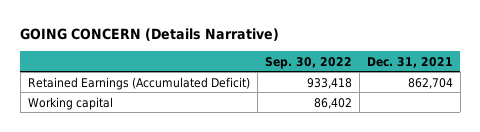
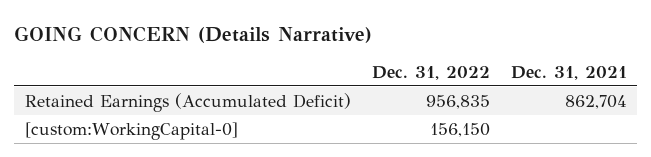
[264,56,352,69] Sep. 30, 2022 -> none
none -> [371,66,490,81] Dec. 31, 2022
[27,96,113,110] Working capital -> [24,121,238,140] [custom:WorkingCapital-0]

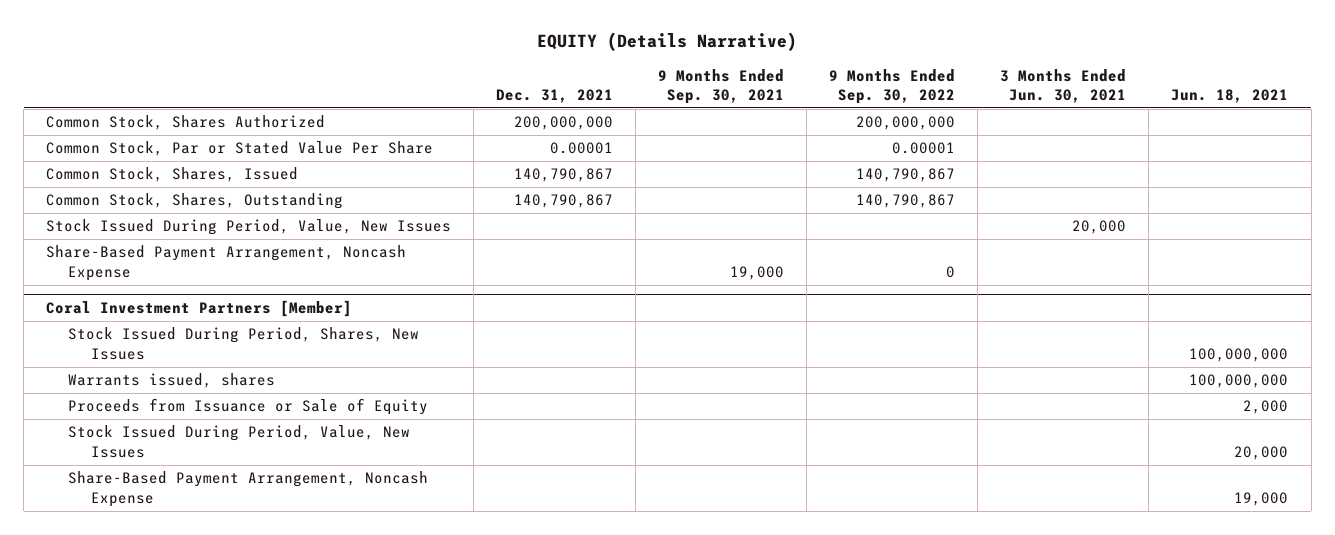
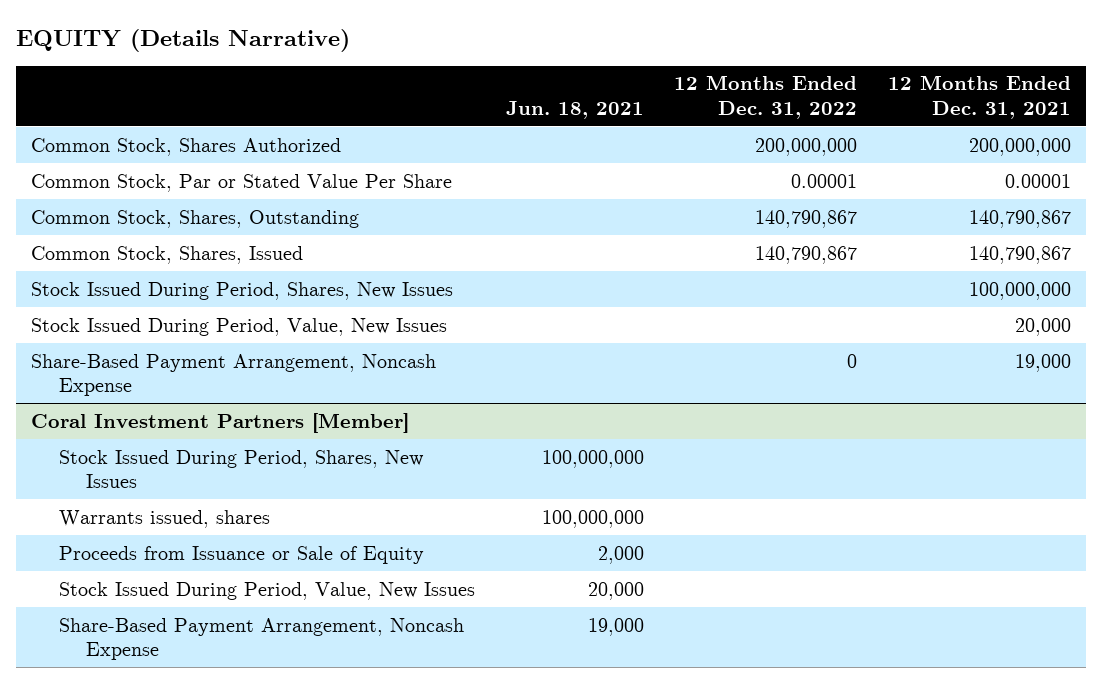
[496,88,614,103] Dec. 31, 2021 -> none
[658,68,785,104] 9 Months Ended Sep. 30, 2021 -> none
[829,68,956,104] 9 Months Ended Sep. 30, 2022 -> none
[1000,68,1127,103] 3 Months Ended Jun. 30, 2021 -> none
none -> [674,75,858,119] 12 Months Ended Dec. 31, 2022
none -> [888,75,1072,119] 12 Months Ended Dec. 31, 2021
[46,167,299,183] Common Stock, Shares, Issued -> [31,245,304,264] Common Stock, Shares, Issued
none -> [31,281,454,300] Stock Issued During Period, Shares, New Issues

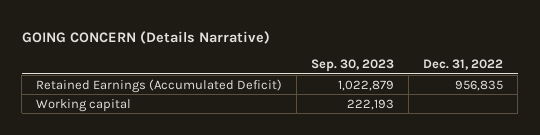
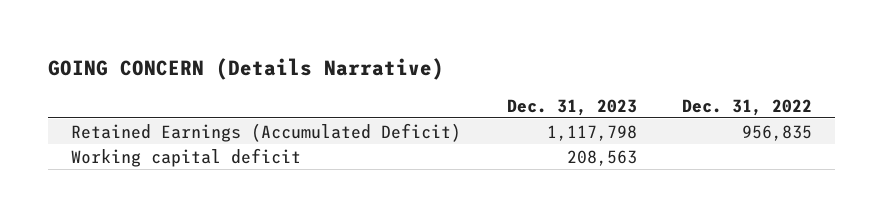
[311,59,395,73] Sep. 30, 2023 -> none
none -> [506,98,637,116] Dec. 31, 2023
[36,98,132,112] Working capital -> [70,147,301,167] Working capital deficit

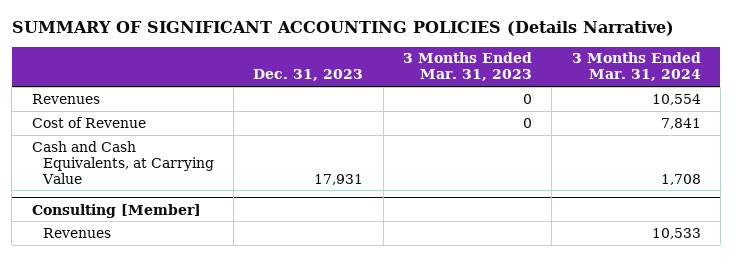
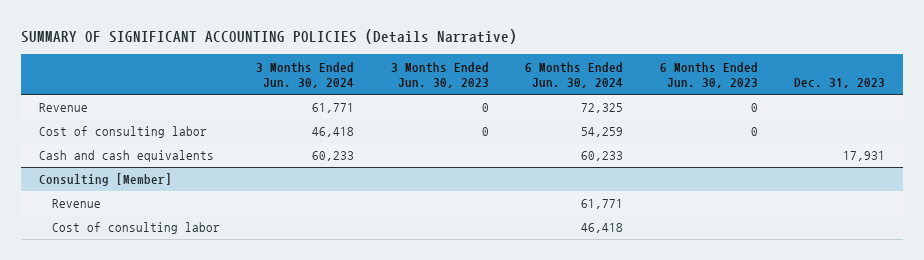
[403,52,533,82] 3 Months Ended Mar. 31, 2023 -> none
[571,52,701,82] 3 Months Ended Mar. 31, 2024 -> none
none -> [256,61,355,89] 3 Months Ended Jun. 30, 2024
none -> [390,61,489,89] 3 Months Ended Jun. 30, 2023
none -> [525,61,624,89] 6 Months Ended Jun. 30, 2024
none -> [659,61,758,89] 6 Months Ended Jun. 30, 2023
[31,93,100,104] Revenues -> [39,103,89,113] Revenue
[31,116,146,128] Cost of Revenue -> [39,126,208,139] Cost of consulting labor
[31,140,214,184] Cash and Cash Equivalents, at Carrying Value -> [39,150,215,163] Cash and cash equivalents
[42,227,111,238] Revenues -> [52,199,102,209] Revenue
none -> [52,222,221,235] Cost of consulting labor

